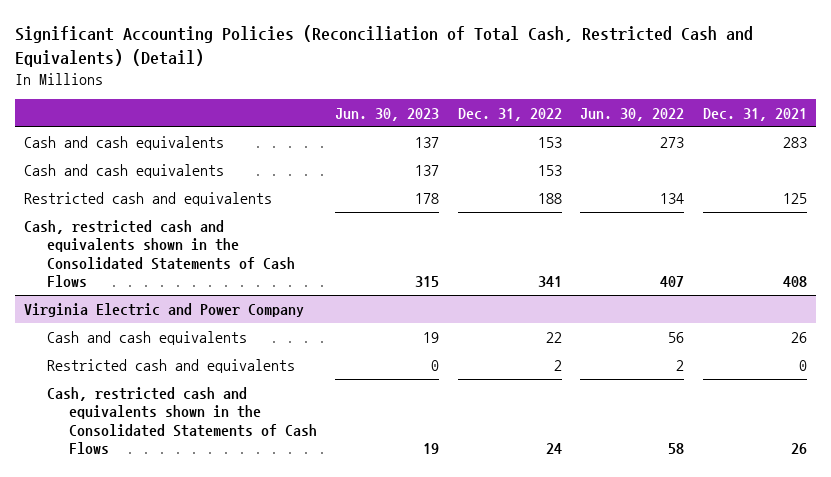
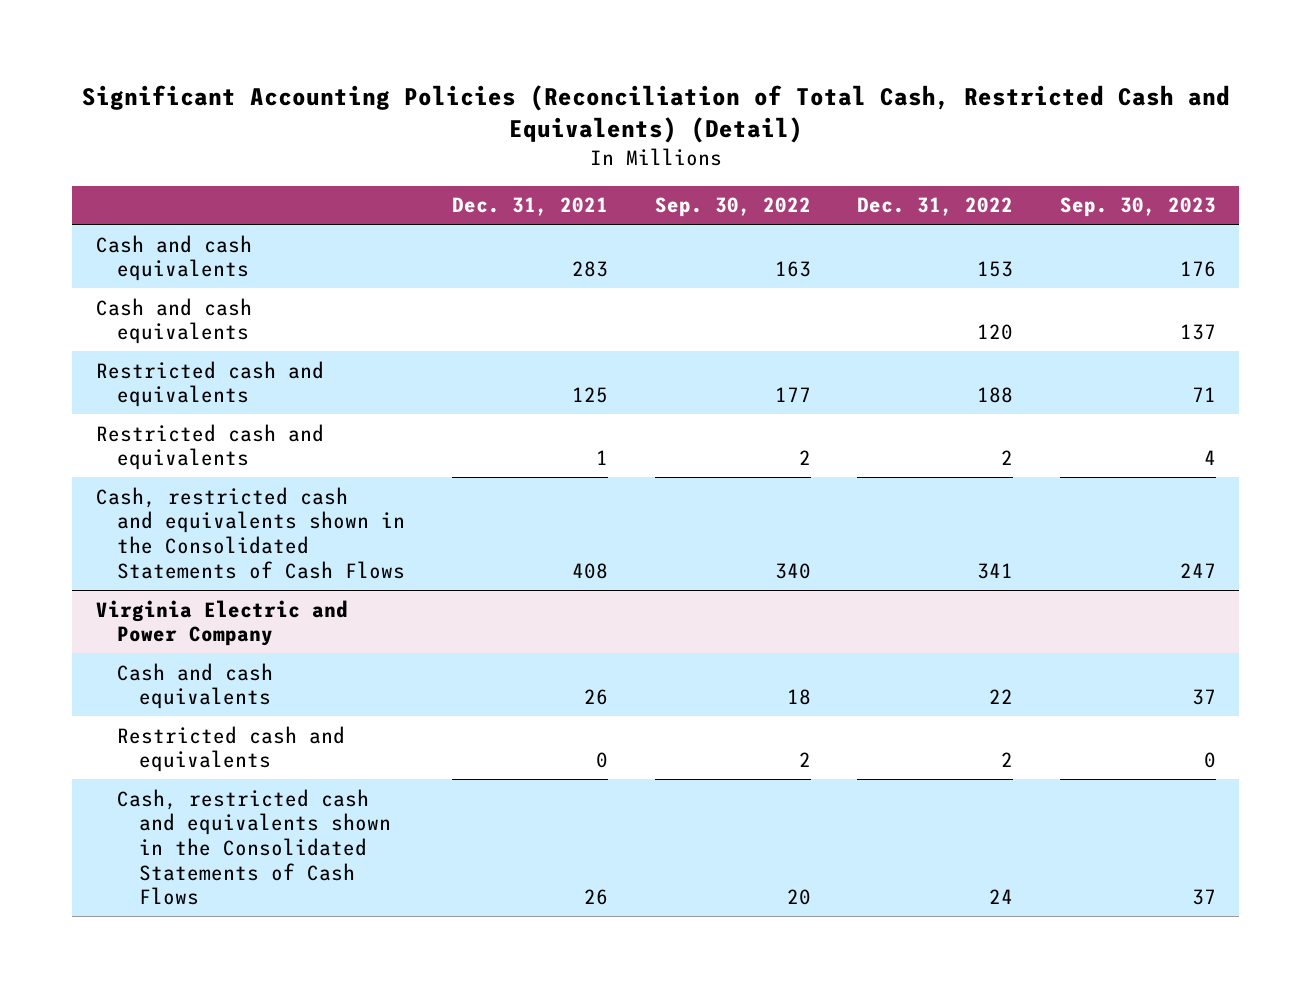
[335,107,440,121] Jun. 30, 2023 -> none
[580,107,685,121] Jun. 30, 2022 -> none
none -> [654,197,811,218] Sep. 30, 2022
none -> [1059,197,1216,218] Sep. 30, 2023
[537,164,562,176] 153 -> [977,324,1014,341] 120
none -> [95,423,324,471] Restricted cash and equivalents

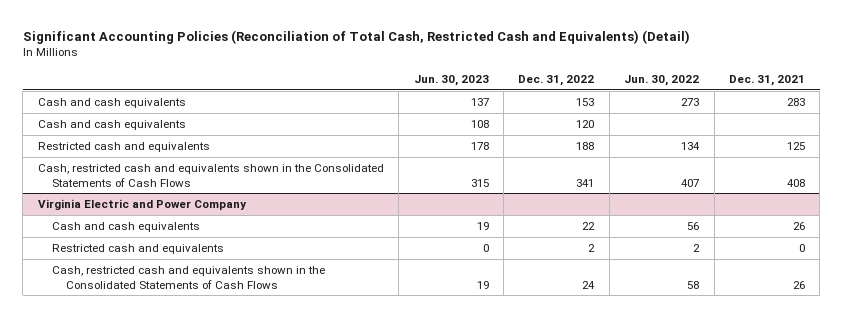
[654,197,811,218] Sep. 30, 2022 -> none
[1059,197,1216,218] Sep. 30, 2023 -> none
none -> [413,74,489,86] Jun. 30, 2023
none -> [624,74,700,86] Jun. 30, 2022
[95,423,324,471] Restricted cash and equivalents -> none

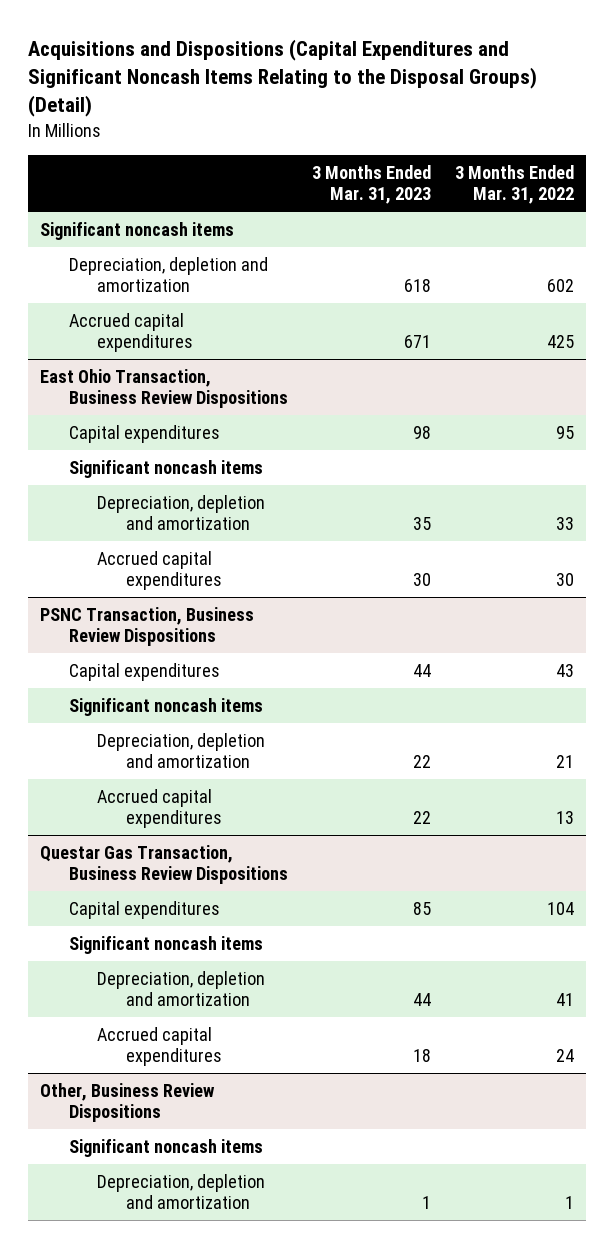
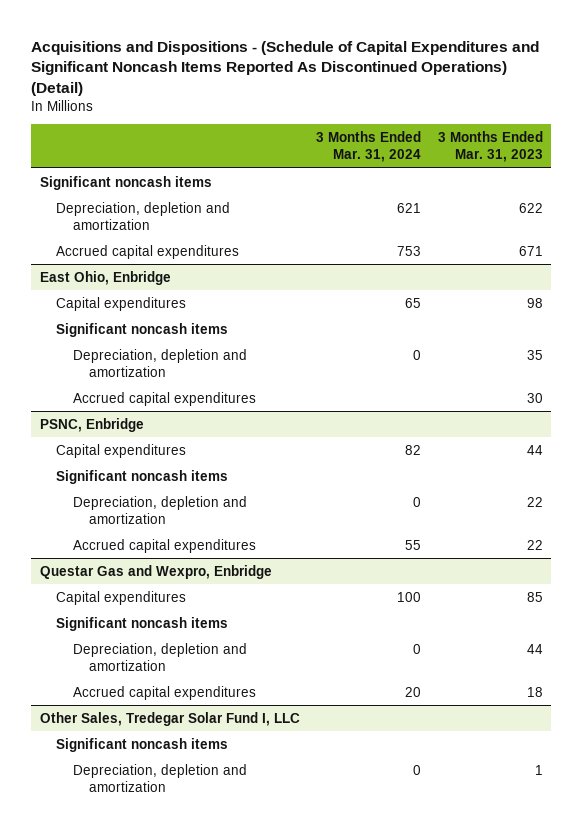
[28,39,538,118] Acquisitions and Dispositions (Capital Expenditures and Significant Noncash Items Relating to the Disposal Groups) (Detail) -> [31,40,540,97] Acquisitions and Dispositions - (Schedule of Capital Expenditures and Significant Noncash Items Reported As Discontinued Operations) (Detail)
[454,164,574,204] 3 Months Ended Mar. 31, 2022 -> none
none -> [316,131,422,163] 3 Months Ended Mar. 31, 2024
[403,279,431,293] 618 -> [518,202,543,213] 622
[40,368,288,409] East Ohio Transaction, Business Review Dispositions -> none
none -> [39,270,171,285] East Ohio, Enbridge
[40,606,255,647] PSNC Transaction, Business Review Dispositions -> none
none -> [39,417,144,432] PSNC, Enbridge
[40,844,288,885] Questar Gas Transaction, Business Review Dispositions -> none
none -> [39,564,272,579] Questar Gas and Wexpro, Enbridge
[40,1082,216,1123] Other, Business Review Dispositions -> none
none -> [39,711,300,726] Other Sales, Tredegar Solar Fund I, LLC

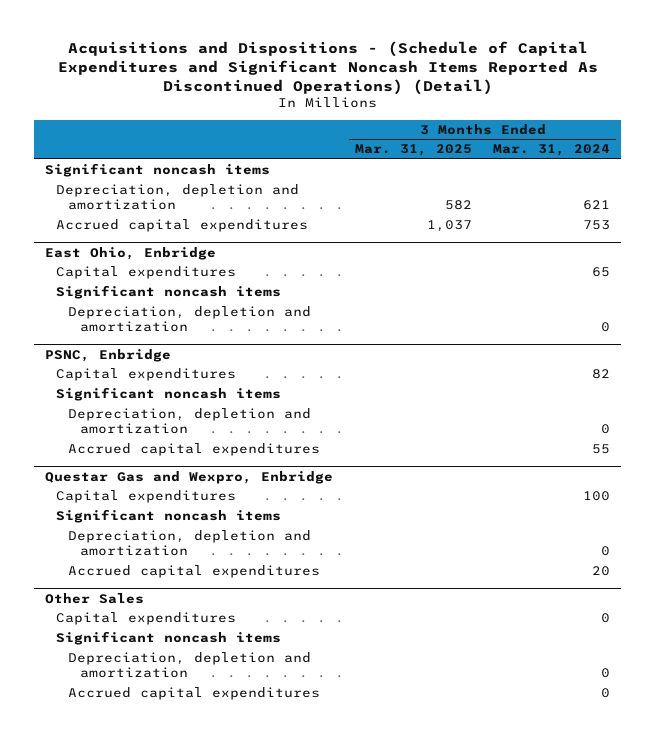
[437,131,543,163] 3 Months Ended Mar. 31, 2023 -> none
none -> [354,144,472,157] Mar. 31, 2025
[72,391,256,406] Accrued capital expenditures -> none
[39,711,300,726] Other Sales, Tredegar Solar Fund I, LLC -> none
none -> [44,592,144,604] Other Sales
none -> [56,612,237,626] Capital expenditures
none -> [68,687,321,701] Accrued capital expenditures

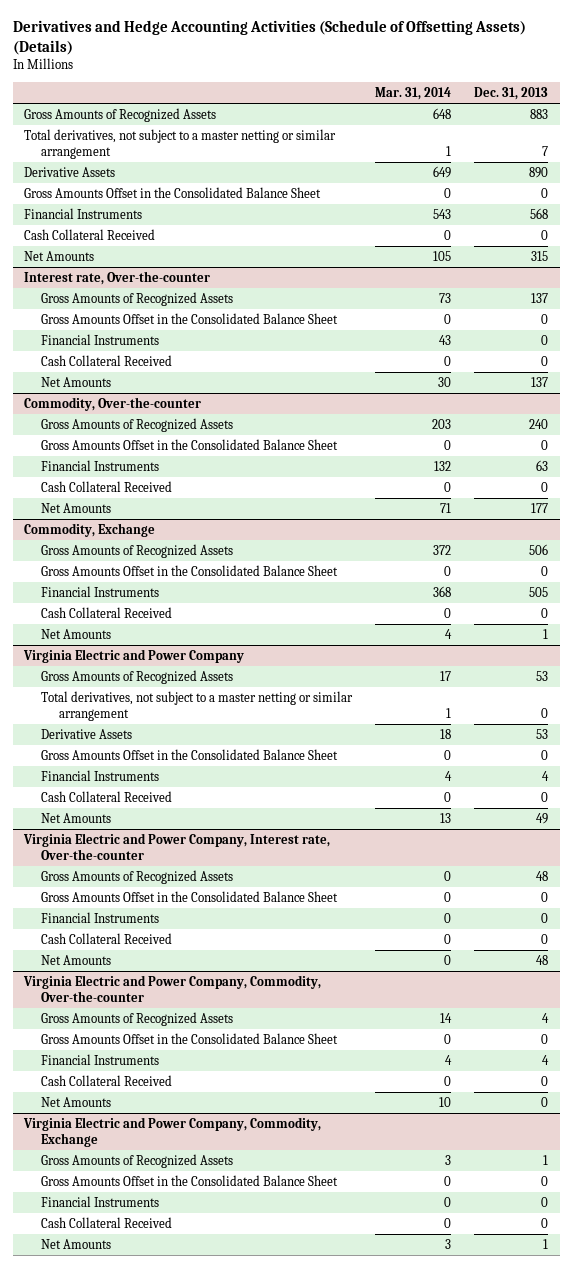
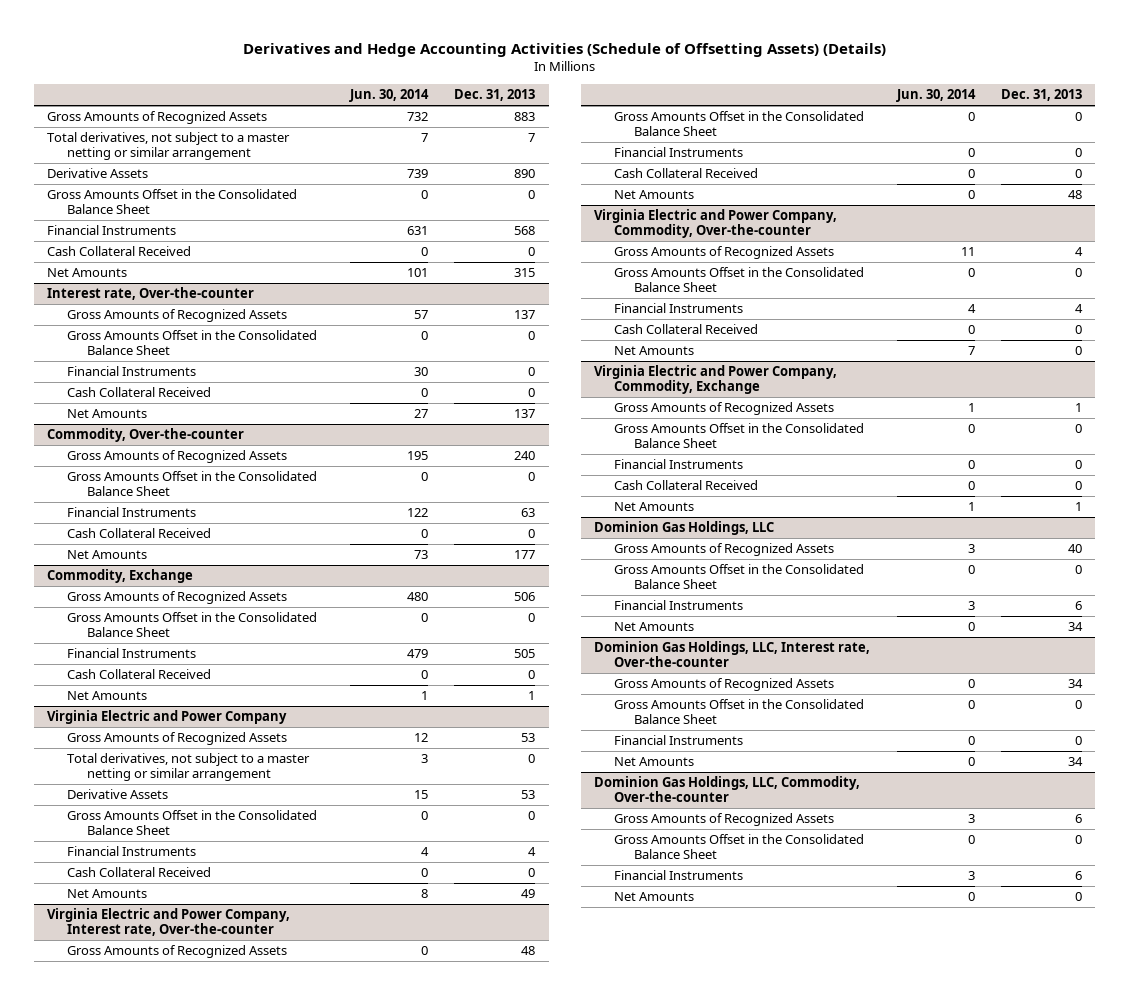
[375,87,452,101] Mar. 31, 2014 -> none
none -> [348,89,429,103] Jun. 30, 2014
none -> [593,521,774,536] Dominion Gas Holdings, LLC
none -> [613,543,834,557] Gross Amounts of Recognized Assets
none -> [613,564,864,590] Gross Amounts Offset in the Consolidated Balance Sheet
none -> [613,600,743,611] Financial Instruments
none -> [613,622,694,632] Net Amounts
none -> [593,641,870,668] Dominion Gas Holdings, LLC, Interest rate, Over-the-counter
none -> [613,678,834,692] Gross Amounts of Recognized Assets
none -> [613,699,864,725] Gross Amounts Offset in the Consolidated Balance Sheet
none -> [613,735,743,746] Financial Instruments
none -> [613,757,694,767] Net Amounts
none -> [593,776,860,803] Dominion Gas Holdings, LLC, Commodity, Over-the-counter
none -> [613,813,834,827] Gross Amounts of Recognized Assets
none -> [613,834,864,860] Gross Amounts Offset in the Consolidated Balance Sheet
none -> [613,870,743,881] Financial Instruments
none -> [613,892,694,902] Net Amounts

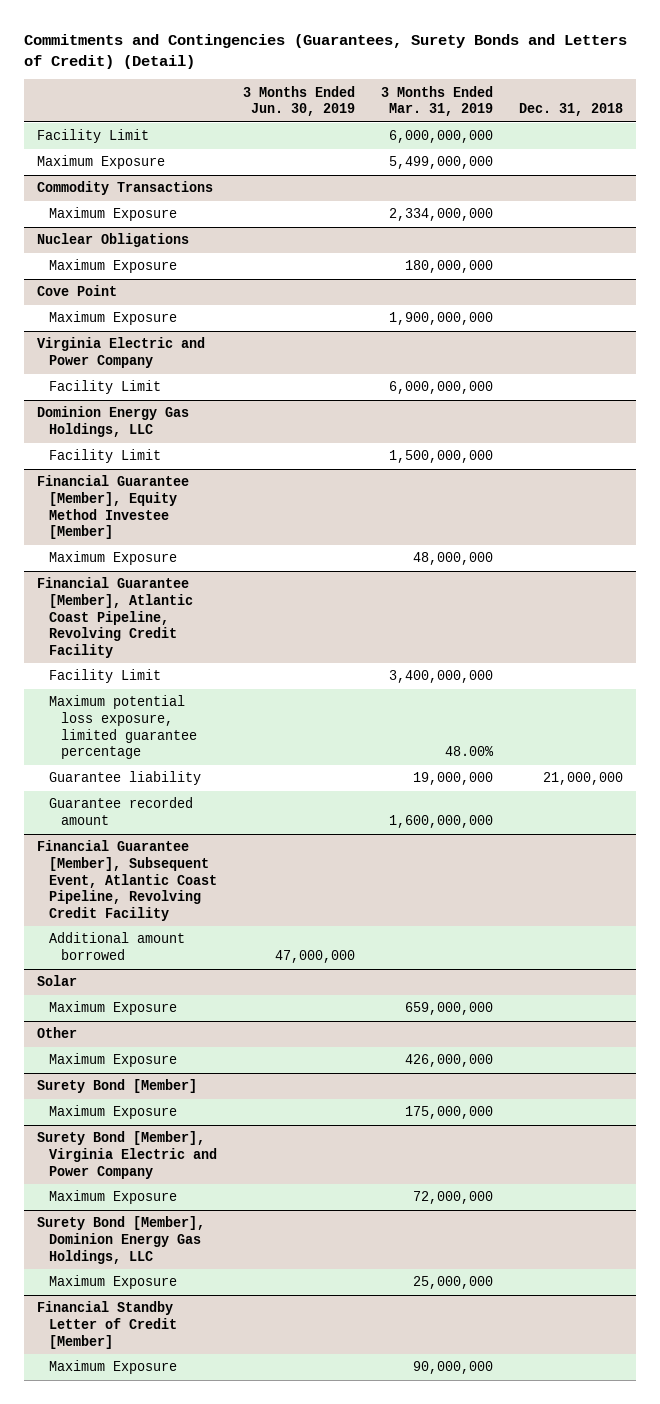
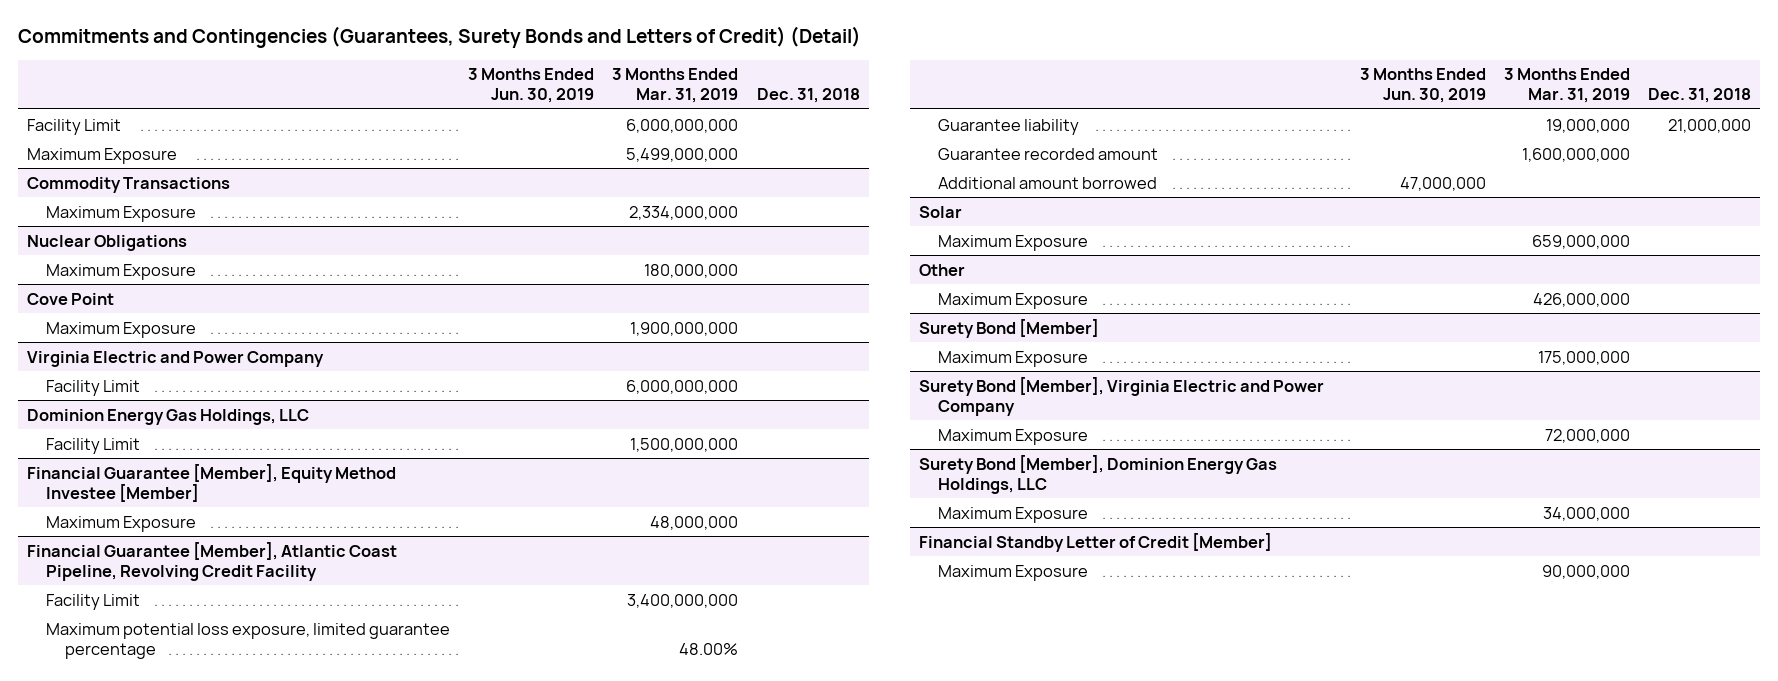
[36,840,217,921] Financial Guarantee [Member], Subsequent Event, Atlantic Coast Pipeline, Revolving Credit Facility -> none
[413,1276,494,1290] 25,000,000 -> [1543,506,1631,521] 34,000,000

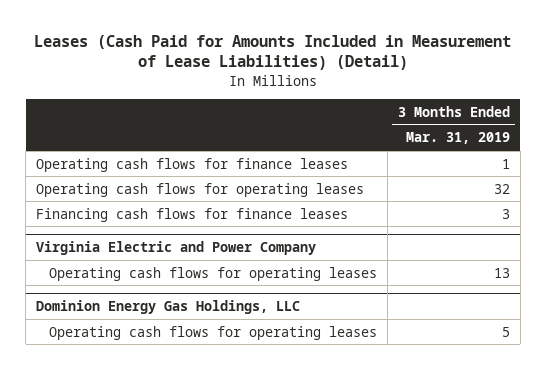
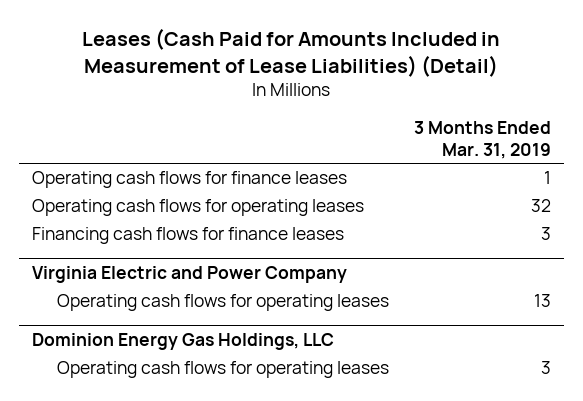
[501,326,510,337] 5 -> [541,361,552,375] 3

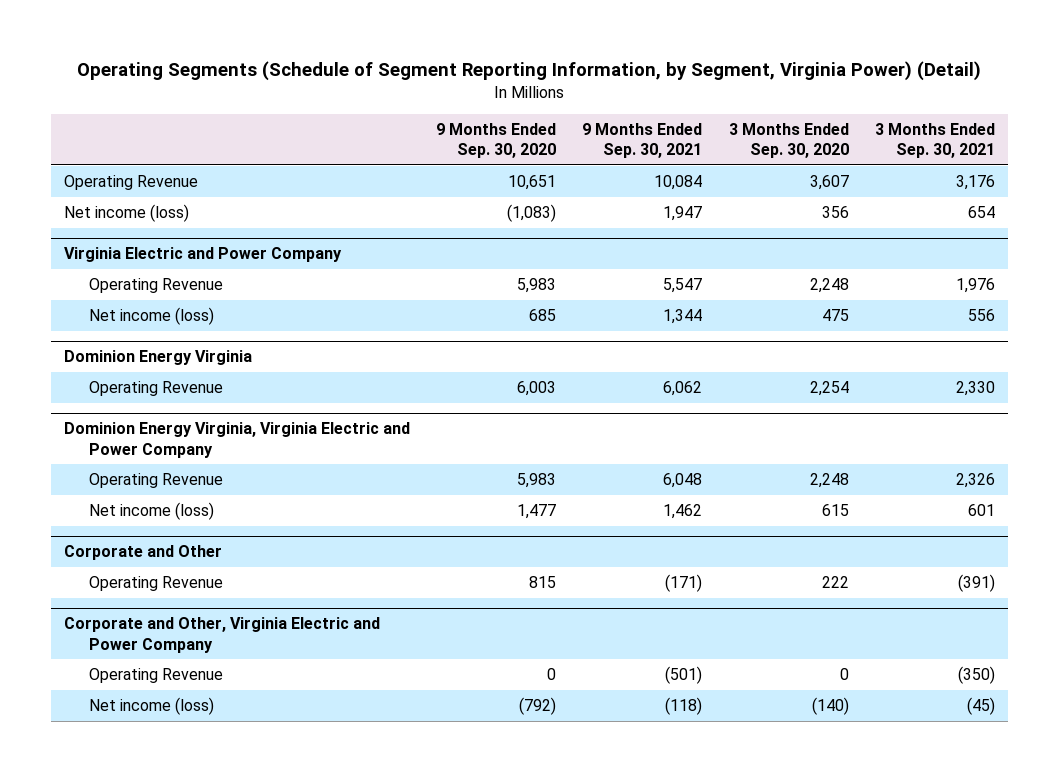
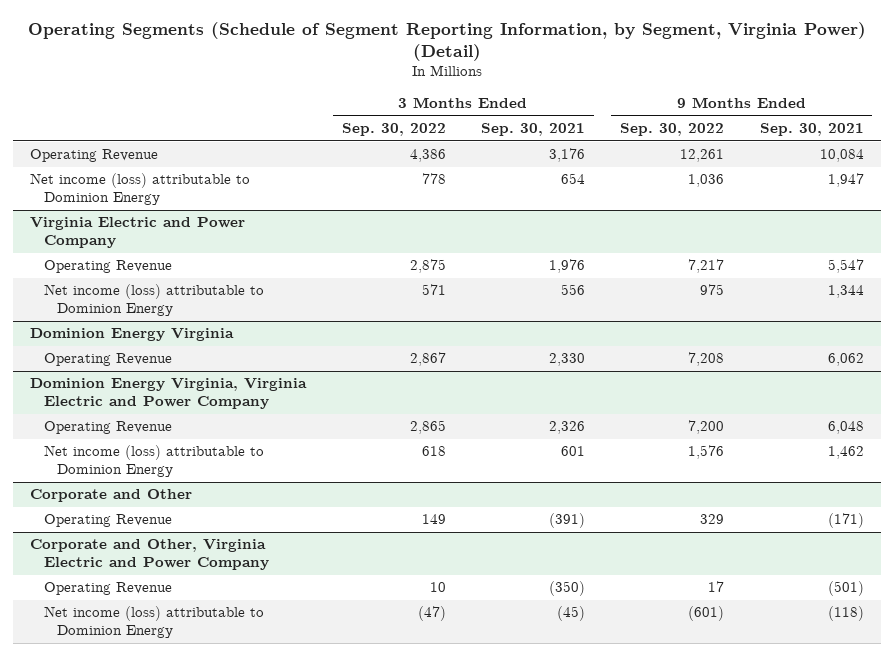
[436,122,557,159] 9 Months Ended Sep. 30, 2020 -> none
[728,122,849,159] 3 Months Ended Sep. 30, 2020 -> none
none -> [341,123,446,137] Sep. 30, 2022
none -> [620,123,725,137] Sep. 30, 2022
[64,204,190,223] Net income (loss) -> [30,173,251,206] Net income (loss) attributable to Dominion Energy
[89,307,215,326] Net income (loss) -> [43,284,264,317] Net income (loss) attributable to Dominion Energy
[89,502,215,521] Net income (loss) -> [43,445,264,478] Net income (loss) attributable to Dominion Energy
[89,697,215,716] Net income (loss) -> [43,606,264,639] Net income (loss) attributable to Dominion Energy

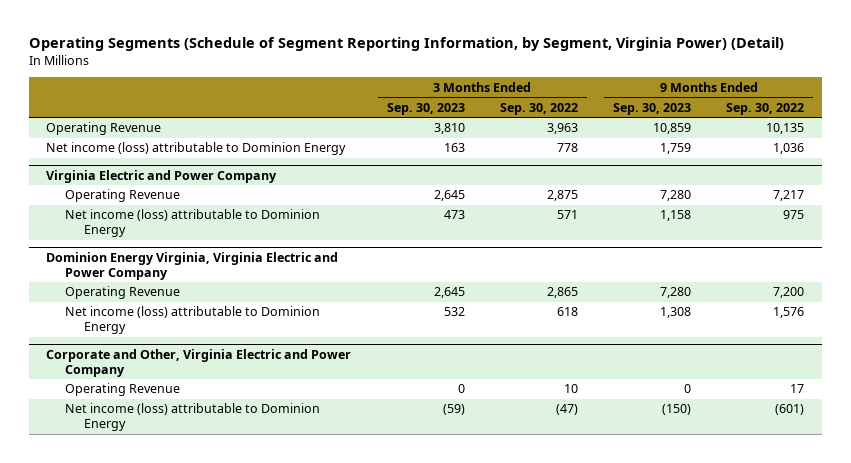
[480,123,585,137] Sep. 30, 2021 -> none
[759,123,864,137] Sep. 30, 2021 -> none
none -> [386,102,465,115] Sep. 30, 2023
none -> [613,102,692,115] Sep. 30, 2023
[409,149,446,163] 4,386 -> [546,123,578,135] 3,963
[680,149,725,163] 12,261 -> [766,123,805,135] 10,135
[30,328,235,342] Dominion Energy Virginia -> none
[43,353,172,367] Operating Revenue -> none
[30,489,193,503] Corporate and Other -> none
[43,514,172,528] Operating Revenue -> none

